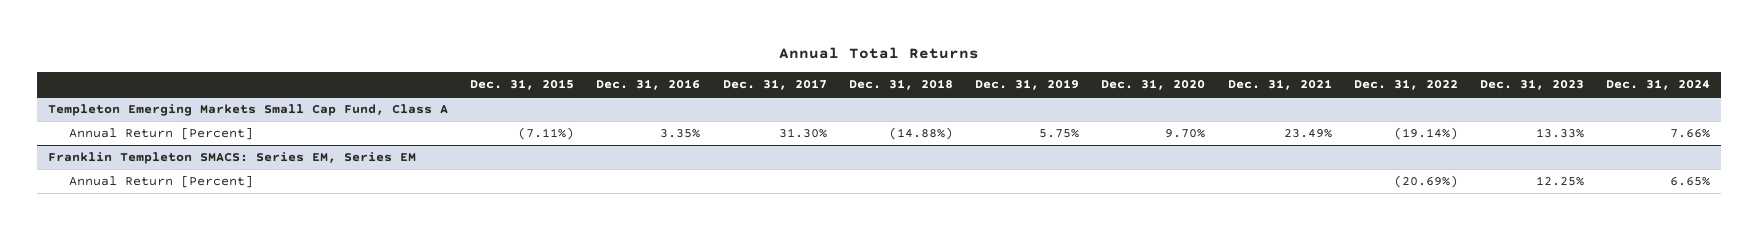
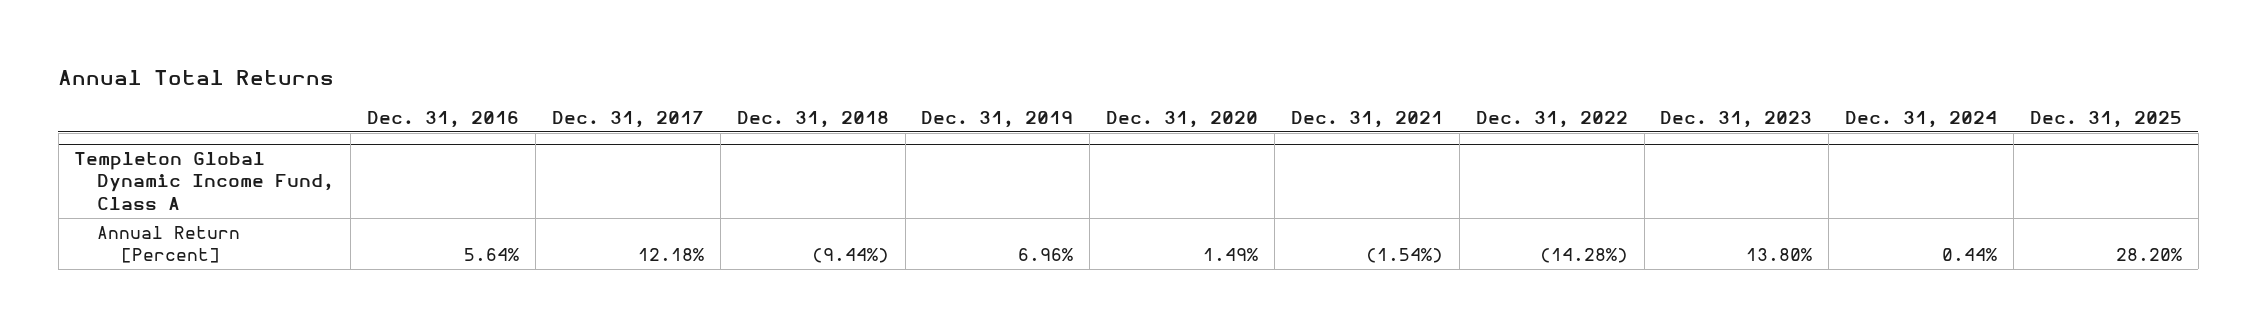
[470,79,575,91] Dec. 31, 2015 -> none
none -> [2029,110,2182,128] Dec. 31, 2025
[48,104,449,117] Templeton Emerging Markets Small Cap Fund, Class A -> none
[48,152,417,165] Franklin Templeton SMACS: Series EM, Series EM -> none
[68,175,253,189] Annual Return [Percent] -> none
none -> [74,152,335,210] Templeton Global Dynamic Income Fund, Class A
[660,129,701,139] 3.35% -> [464,248,520,262] 5.64%
[778,128,827,139] 31.30% -> [637,248,704,262] 12.18%
[888,127,953,141] (14.88%) -> [811,248,889,264] (9.44%)
[1039,129,1080,139] 5.75% -> [1018,248,1074,262] 6.96%
[1165,129,1206,139] 9.70% -> [1203,248,1259,262] 1.49%
[1283,129,1332,139] 23.49% -> [1365,248,1443,264] (1.54%)
[1393,127,1458,141] (19.14%) -> [1539,248,1628,264] (14.28%)
[1536,128,1585,139] 13.33% -> [1746,248,1813,262] 13.80%
[1670,129,1711,139] 7.66% -> [1942,248,1998,262] 0.44%

